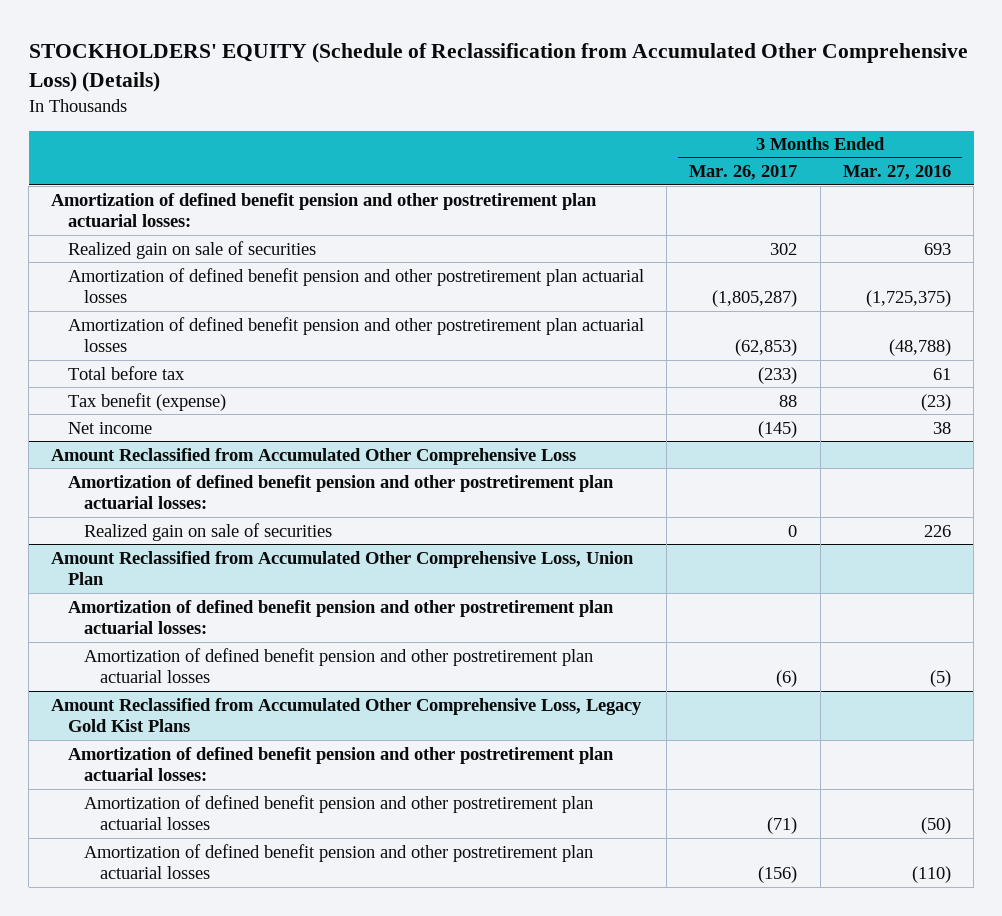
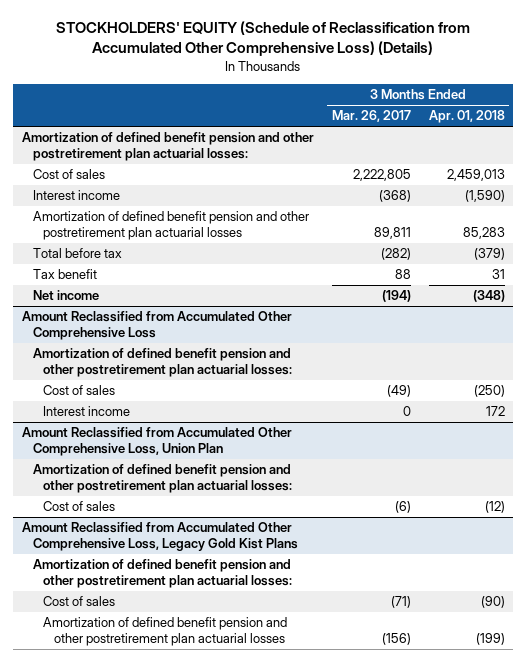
[842,165,951,181] Mar. 27, 2016 -> none
none -> [428,110,505,124] Apr. 01, 2018
[67,240,316,259] Realized gain on sale of securities -> none
[67,316,644,353] Amortization of defined benefit pension and other postretirement plan actuarial losses -> none
none -> [32,169,105,180] Cost of sales
none -> [32,190,120,201] Interest income
[712,290,798,308] (1,805,287) -> [373,226,411,239] 89,811
[758,366,798,384] (233) -> [380,248,411,261] (282)
[67,392,226,411] Tax benefit (expense) -> [32,269,97,280] Tax benefit
[758,420,798,438] (145) -> [381,290,411,303] (194)
none -> [43,385,116,396] Cost of sales
[83,522,332,541] Realized gain on sale of securities -> [43,406,131,417] Interest income
[83,647,593,684] Amortization of defined benefit pension and other postretirement plan actuarial losses -> [43,501,116,512] Cost of sales
[83,794,593,831] Amortization of defined benefit pension and other postretirement plan actuarial losses -> [43,596,116,607] Cost of sales

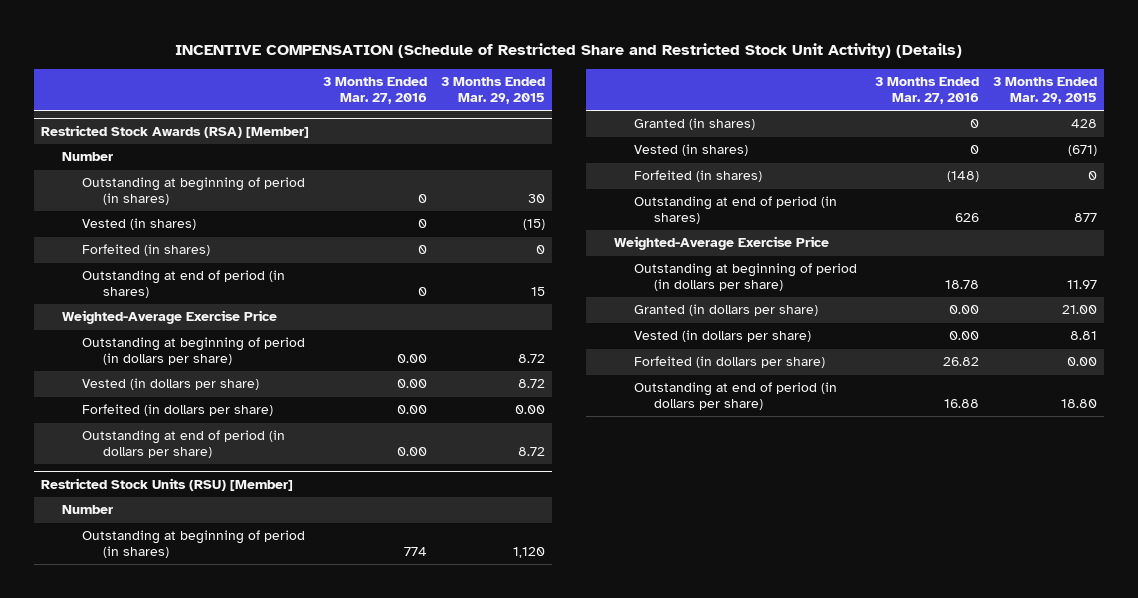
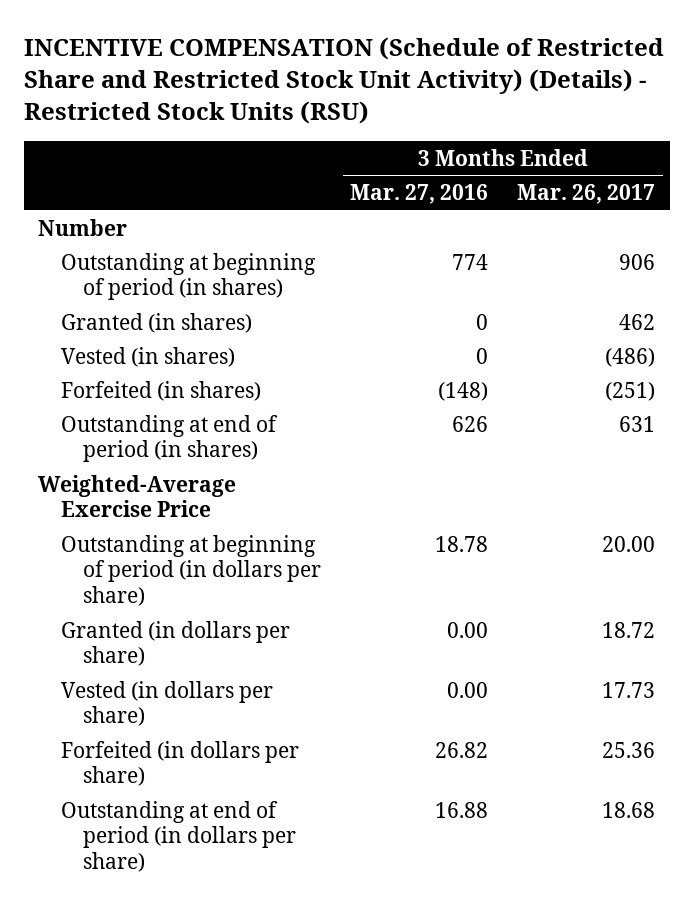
[175,43,963,59] INCENTIVE COMPENSATION (Schedule of Restricted Share and Restricted Stock Unit Activity) (Details) -> [23,36,664,125] INCENTIVE COMPENSATION (Schedule of Restricted Share and Restricted Stock Unit Activity) (Details) - Restricted Stock Units (RSU)
[441,77,546,105] 3 Months Ended Mar. 29, 2015 -> none
none -> [517,183,656,204] Mar. 26, 2017
[41,125,310,139] Restricted Stock Awards (RSA) [Member] -> none
[82,177,306,206] Outstanding at beginning of period (in shares) -> none
[82,218,197,231] Vested (in shares) -> none
[82,244,211,257] Forfeited (in shares) -> none
[82,270,286,299] Outstanding at end of period (in shares) -> none
[61,310,277,325] Weighted-Average Exercise Price -> none
[82,337,306,366] Outstanding at beginning of period (in dollars per share) -> none
[82,378,260,391] Vested (in dollars per share) -> none
[82,404,274,417] Forfeited (in dollars per share) -> none
[82,430,286,459] Outstanding at end of period (in dollars per share) -> none
[41,478,294,492] Restricted Stock Units (RSU) [Member] -> none
[61,505,113,515] Number -> none

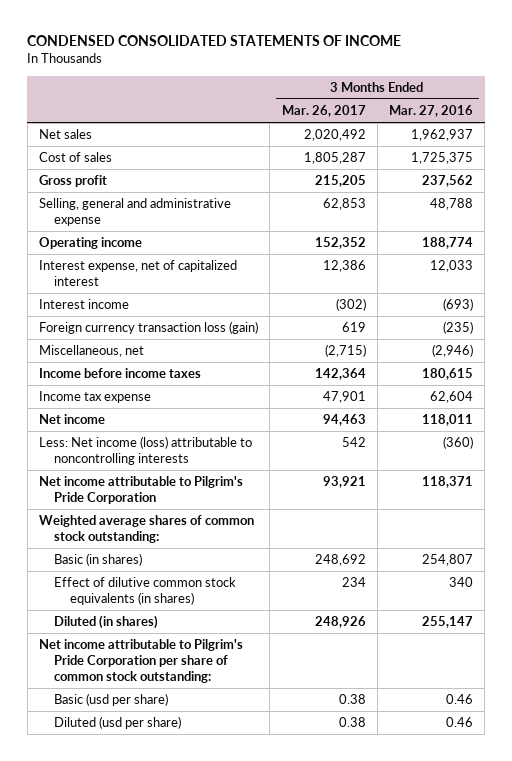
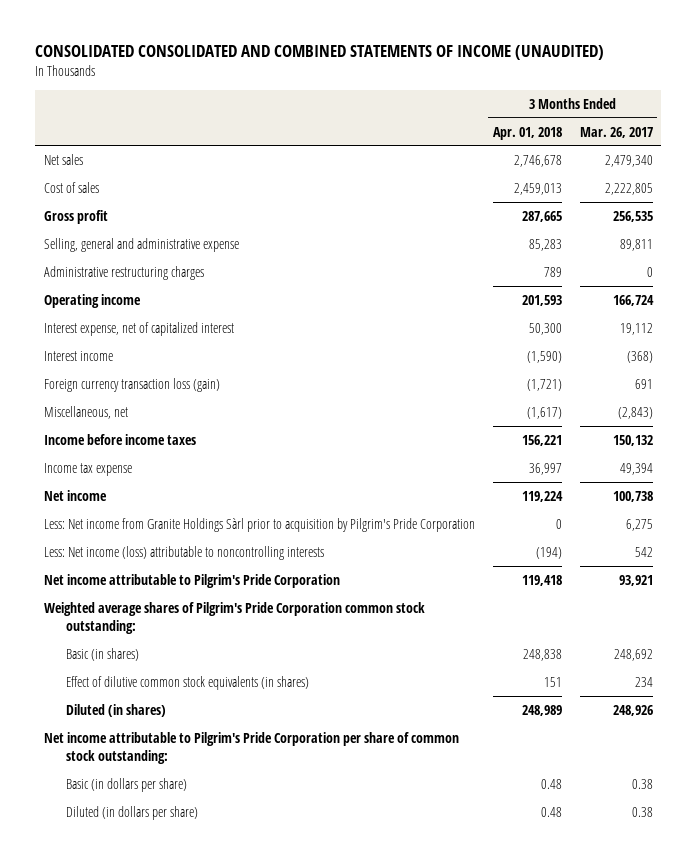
[27,35,402,47] CONDENSED CONSOLIDATED STATEMENTS OF INCOME -> [34,44,604,60] CONSOLIDATED CONSOLIDATED AND COMBINED STATEMENTS OF INCOME (UNAUDITED)
[389,105,474,118] Mar. 27, 2016 -> none
none -> [492,126,562,140] Apr. 01, 2018
[303,129,366,142] 2,020,492 -> [604,154,653,167] 2,479,340
[303,152,366,165] 1,805,287 -> [604,182,653,195] 2,222,805
[314,175,366,188] 215,205 -> [612,210,653,222] 256,535
[322,198,366,211] 62,853 -> [619,238,653,251] 89,811
none -> [43,265,204,280] Administrative restructuring charges
[314,237,366,250] 152,352 -> [612,294,654,306] 166,724
[322,260,366,273] 12,386 -> [619,322,653,335] 19,112
[335,298,366,312] (302) -> [626,350,653,363] (368)
[341,322,366,333] 619 -> [634,378,653,389] 691
[324,344,366,358] (2,715) -> [617,406,653,419] (2,843)
[314,368,366,381] 142,364 -> [612,434,653,446] 150,132
[322,391,366,404] 47,901 -> [619,462,653,475] 49,394
[322,414,366,427] 94,463 -> [612,490,653,502] 100,738
none -> [43,517,475,532] Less: Net income from Granite Holdings Sàrl prior to acquisition by Pilgrim's Pride Corporation
[39,515,255,544] Weighted average shares of common stock outstanding: -> [43,601,425,634] Weighted average shares of Pilgrim's Pride Corporation common stock outstanding:
[54,693,169,707] Basic (usd per share) -> [65,777,187,792] Basic (in dollars per share)
[54,716,182,730] Diluted (usd per share) -> [65,805,198,820] Diluted (in dollars per share)

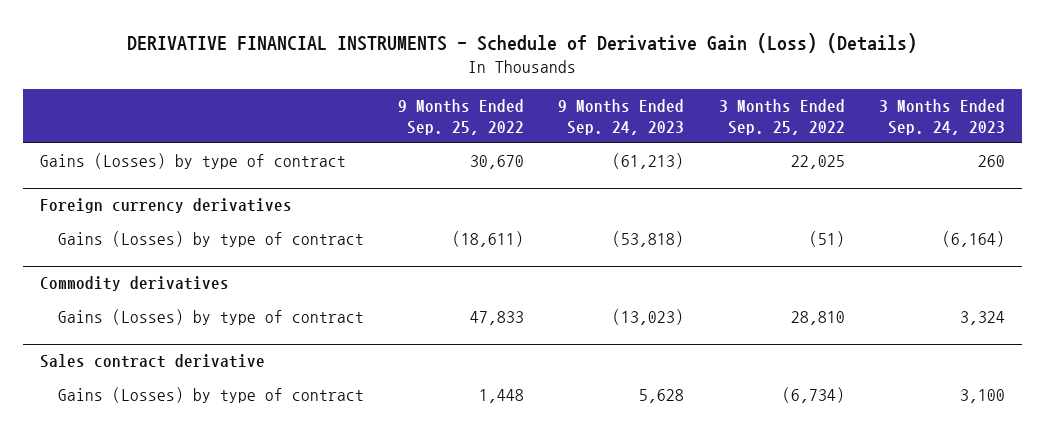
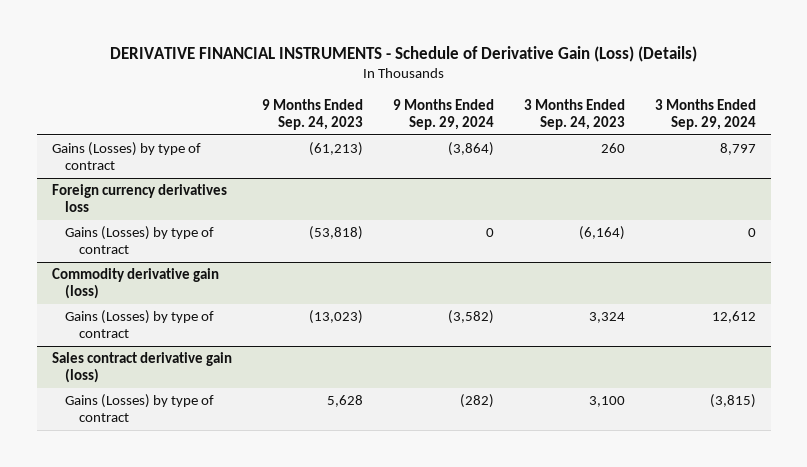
[398,99,525,135] 9 Months Ended Sep. 25, 2022 -> none
[718,99,845,135] 3 Months Ended Sep. 25, 2022 -> none
none -> [392,99,494,130] 9 Months Ended Sep. 29, 2024
none -> [654,99,756,130] 3 Months Ended Sep. 29, 2024
[39,198,292,214] Foreign currency derivatives -> [51,184,227,212] Foreign currency derivatives loss
[39,276,229,292] Commodity derivatives -> [51,268,219,299] Commodity derivative gain (loss)
[39,354,265,369] Sales contract derivative -> [51,352,232,383] Sales contract derivative gain (loss)

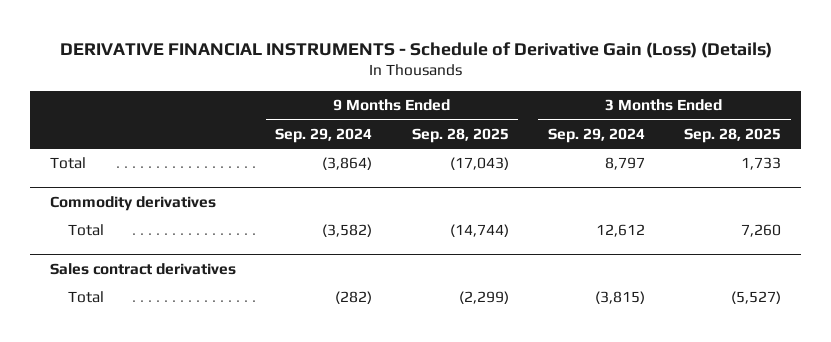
[261,99,363,130] 9 Months Ended Sep. 24, 2023 -> none
[523,99,625,130] 3 Months Ended Sep. 24, 2023 -> none
none -> [411,127,509,143] Sep. 28, 2025
none -> [683,127,781,143] Sep. 28, 2025
[51,184,227,212] Foreign currency derivatives loss -> none
[65,226,215,254] Gains (Losses) by type of contract -> none
[51,142,201,170] Gains (Losses) by type of contract -> [50,157,87,170] Total
[51,268,219,299] Commodity derivative gain (loss) -> [50,195,217,211] Commodity derivatives
[65,310,215,338] Gains (Losses) by type of contract -> [68,224,105,237] Total
[51,352,232,383] Sales contract derivative gain (loss) -> [50,262,237,275] Sales contract derivatives
[65,394,215,422] Gains (Losses) by type of contract -> [68,291,105,304] Total

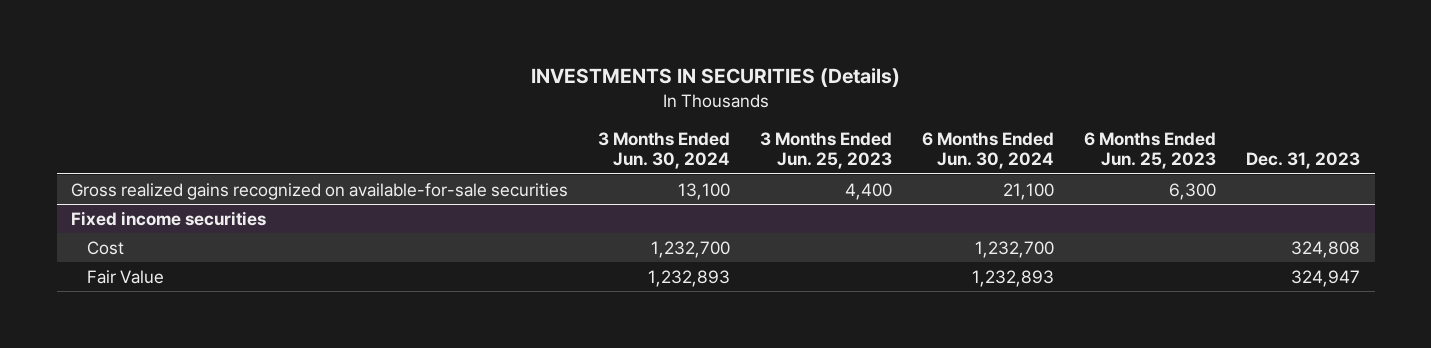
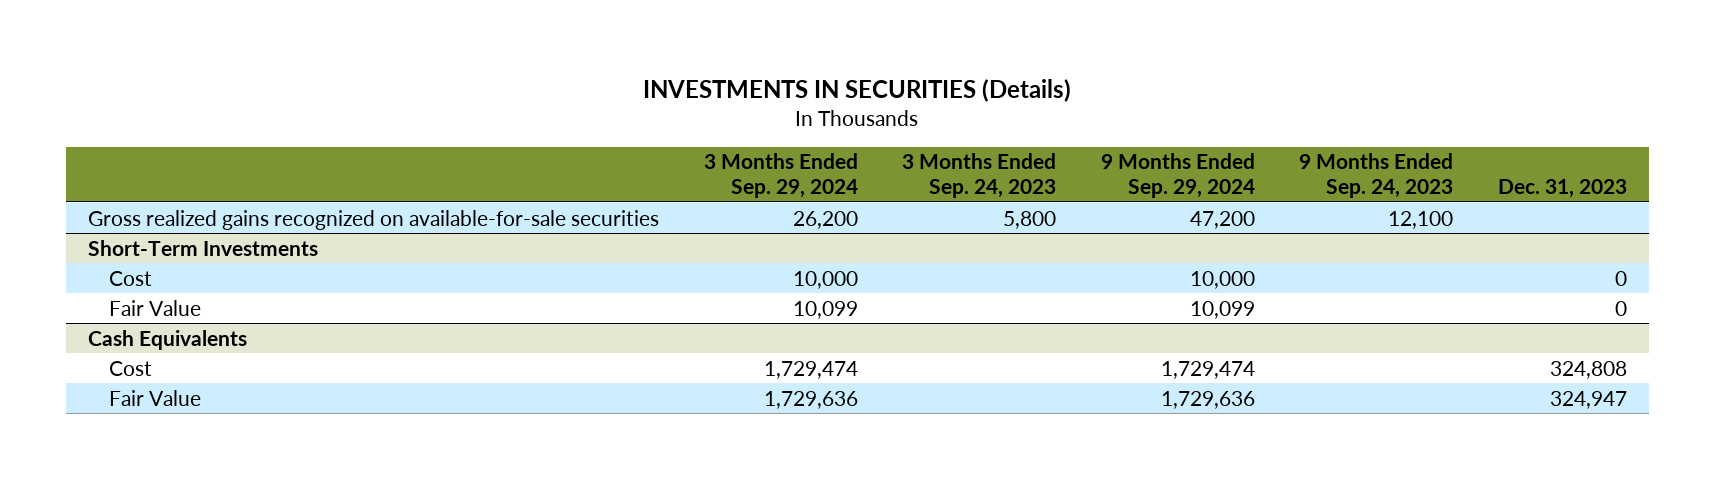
[598,131,731,170] 3 Months Ended Jun. 30, 2024 -> none
[760,131,893,170] 3 Months Ended Jun. 25, 2023 -> none
[922,131,1055,170] 6 Months Ended Jun. 30, 2024 -> none
[1084,131,1217,170] 6 Months Ended Jun. 25, 2023 -> none
none -> [703,153,858,198] 3 Months Ended Sep. 29, 2024
none -> [902,153,1057,198] 3 Months Ended Sep. 24, 2023
none -> [1100,153,1255,198] 9 Months Ended Sep. 29, 2024
none -> [1299,153,1454,198] 9 Months Ended Sep. 24, 2023
[71,210,267,226] Fixed income securities -> none
none -> [87,239,318,256] Short-Term Investments
none -> [109,270,153,286] Cost
none -> [109,299,202,316] Fair Value
none -> [87,329,247,350] Cash Equivalents

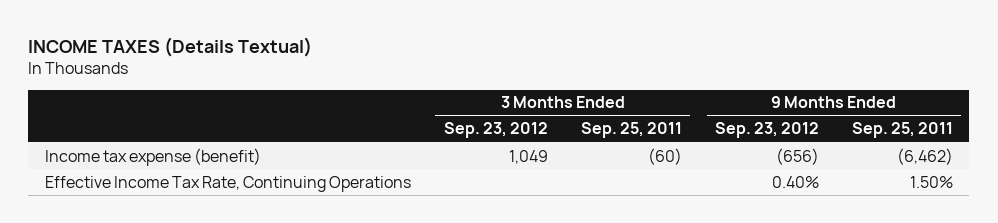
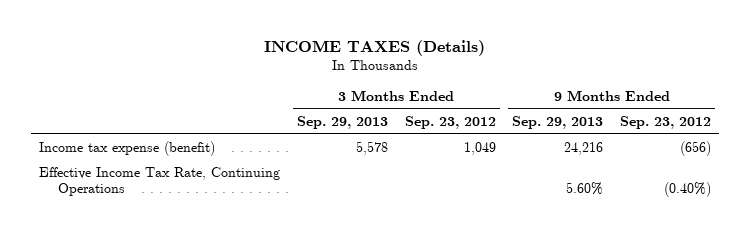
[28,36,313,57] INCOME TAXES (Details Textual) -> [264,40,486,57] INCOME TAXES (Details)
[580,122,682,139] Sep. 25, 2011 -> none
[851,122,953,139] Sep. 25, 2011 -> none
none -> [297,115,389,129] Sep. 29, 2013
none -> [512,115,604,129] Sep. 29, 2013
[771,175,819,188] 0.40% -> [664,181,712,197] (0.40%)

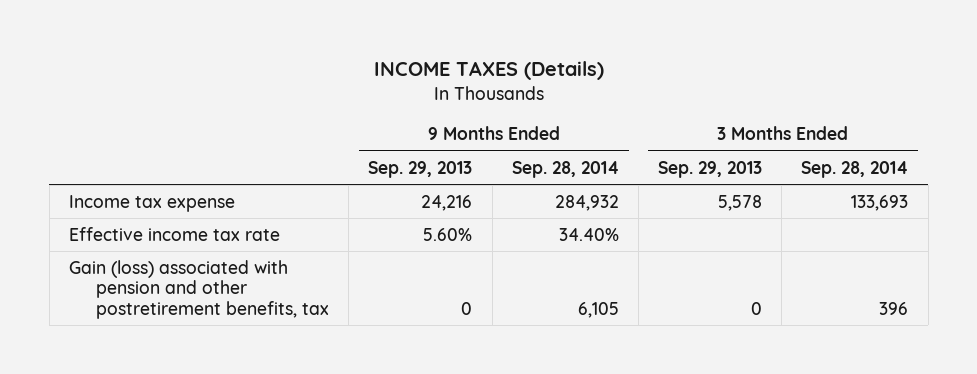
[404,115,496,129] Sep. 23, 2012 -> none
[620,115,712,129] Sep. 23, 2012 -> none
none -> [511,160,619,178] Sep. 28, 2014
none -> [801,160,909,178] Sep. 28, 2014
[39,141,216,157] Income tax expense (benefit) -> [68,194,235,212] Income tax expense
[39,167,281,196] Effective Income Tax Rate, Continuing Operations -> [68,226,280,241] Effective income tax rate
none -> [68,259,330,320] Gain (loss) associated with pension and other postretirement benefits, tax

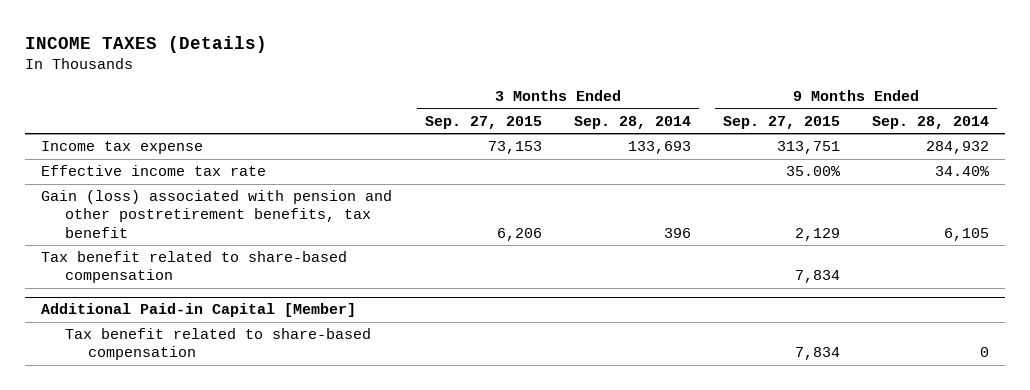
[368,160,473,178] Sep. 29, 2013 -> none
[658,160,763,178] Sep. 29, 2013 -> none
none -> [424,116,542,130] Sep. 27, 2015
none -> [722,116,840,130] Sep. 27, 2015
[68,259,330,320] Gain (loss) associated with pension and other postretirement benefits, tax -> [41,190,393,238] Gain (loss) associated with pension and other postretirement benefits, tax benefit
none -> [41,251,348,284] Tax benefit related to share-based compensation
none -> [41,303,357,318] Additional Paid-in Capital [Member]
none -> [64,328,371,361] Tax benefit related to share-based compensation

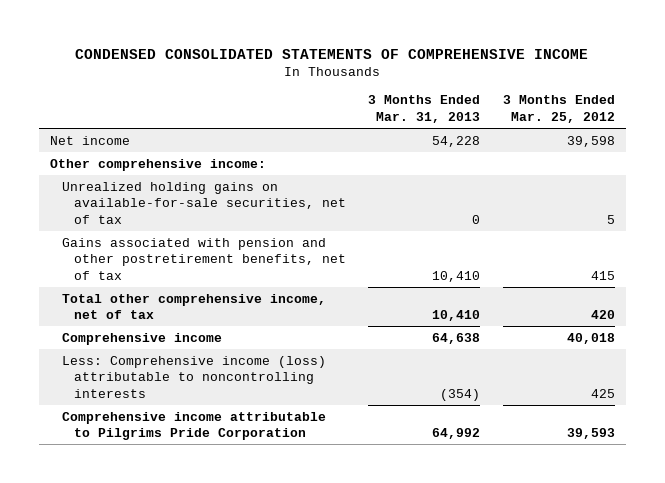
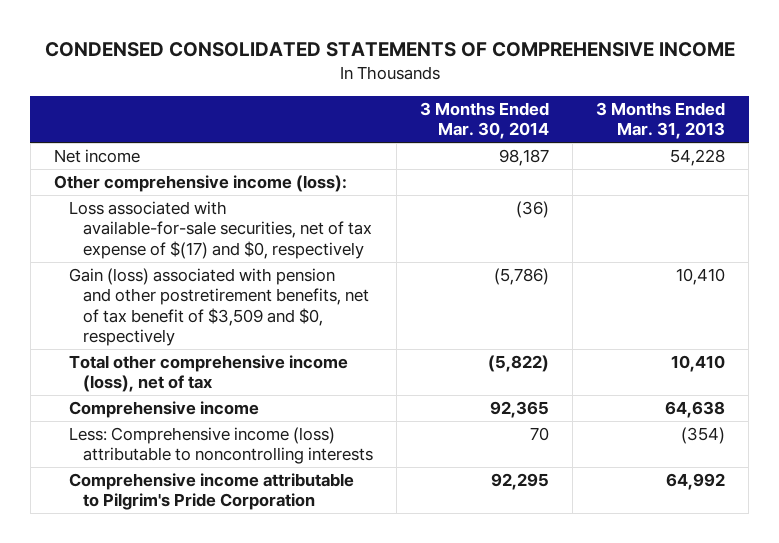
[502,95,615,123] 3 Months Ended Mar. 25, 2012 -> none
none -> [420,101,550,140] 3 Months Ended Mar. 30, 2014
[61,181,346,224] Unrealized holding gains on available-for-sale securities, net of tax -> none
[49,158,266,171] Other comprehensive income: -> [53,174,347,192] Other comprehensive income (loss):
none -> [68,200,373,259] Loss associated with available-for-sale securities, net of tax expense of $(17) and $0, respectively
[61,237,346,280] Gains associated with pension and other postretirement benefits, net of tax -> [68,267,370,347] Gain (loss) associated with pension and other postretirement benefits, net of tax benefit of $3,509 and $0, respectively
[61,293,326,320] Total other comprehensive income, net of tax -> [68,354,348,393] Total other comprehensive income (loss), net of tax
[61,411,326,441] Comprehensive income attributable to Pilgrims Pride Corporation -> [68,472,354,511] Comprehensive income attributable to Pilgrim's Pride Corporation

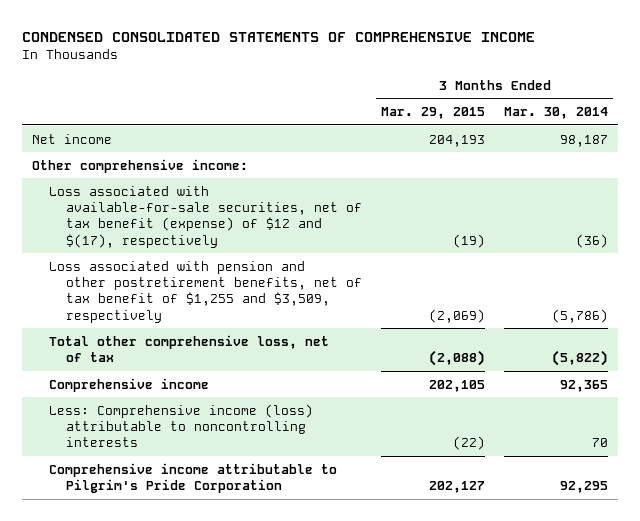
[596,101,726,140] 3 Months Ended Mar. 31, 2013 -> none
none -> [381,107,486,120] Mar. 29, 2015
[53,174,347,192] Other comprehensive income (loss): -> [31,158,248,173] Other comprehensive income:
[68,200,373,259] Loss associated with available-for-sale securities, net of tax expense of $(17) and $0, respectively -> [48,185,362,248] Loss associated with available-for-sale securities, net of tax benefit (expense) of $12 and $(17), respectively
[68,267,370,347] Gain (loss) associated with pension and other postretirement benefits, net of tax benefit of $3,509 and $0, respectively -> [48,260,362,323] Loss associated with pension and other postretirement benefits, net of tax benefit of $1,255 and $3,509, respectively
[68,354,348,393] Total other comprehensive income (loss), net of tax -> [48,334,329,362] Total other comprehensive loss, net of tax

